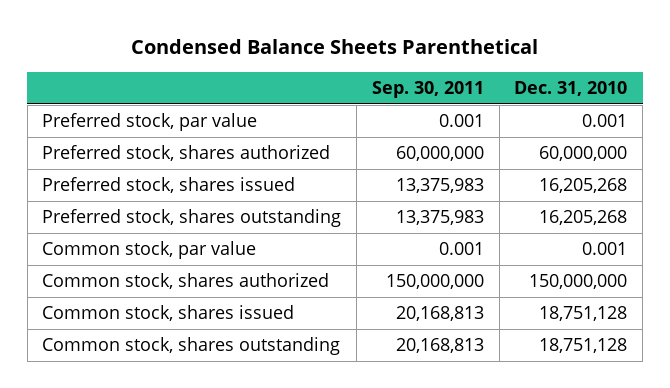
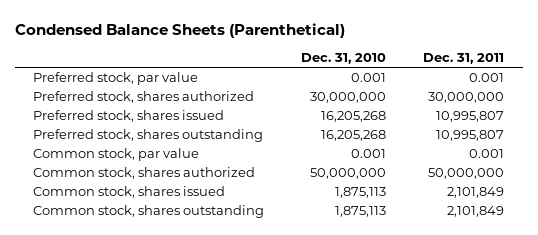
[130,39,538,55] Condensed Balance Sheets Parenthetical -> [14,23,345,39] Condensed Balance Sheets (Parenthetical)
[371,80,484,98] Sep. 30, 2011 -> none
none -> [423,53,505,65] Dec. 31, 2011
[539,146,628,162] 60,000,000 -> [310,92,387,104] 30,000,000
[529,274,628,290] 150,000,000 -> [310,168,387,180] 50,000,000
[539,306,628,322] 18,751,128 -> [335,187,387,199] 1,875,113
[539,338,628,354] 18,751,128 -> [335,206,387,218] 1,875,113

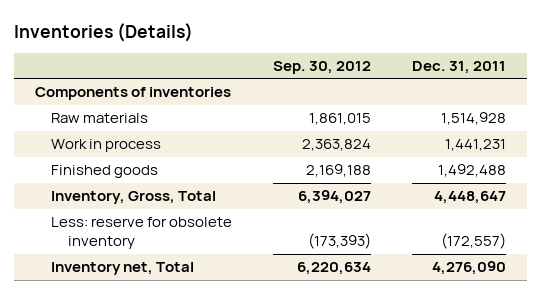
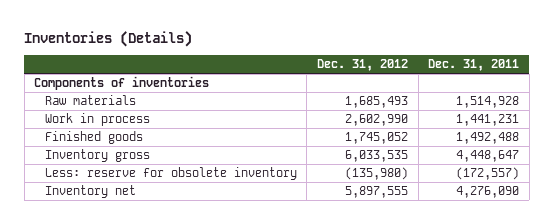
[273,61,372,75] Sep. 30, 2012 -> none
none -> [316,59,408,72] Dec. 31, 2012
[51,191,217,205] Inventory, Gross, Total -> [44,149,150,163] Inventory gross
[51,262,195,276] Inventory net, Total -> [44,185,136,199] Inventory net

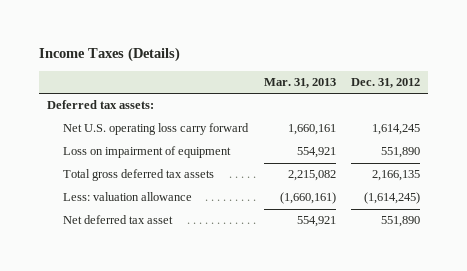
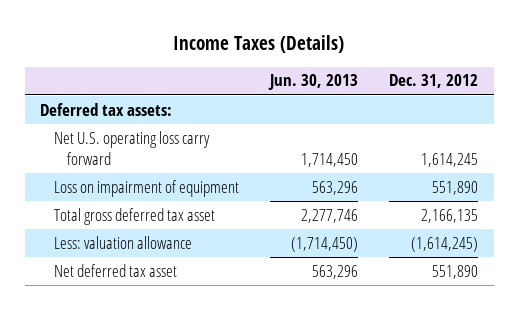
[263,78,336,89] Mar. 31, 2013 -> none
none -> [267,74,358,91] Jun. 30, 2013
[63,169,215,182] Total gross deferred tax assets -> [53,207,215,225] Total gross deferred tax asset

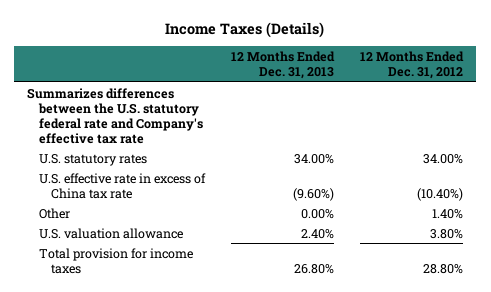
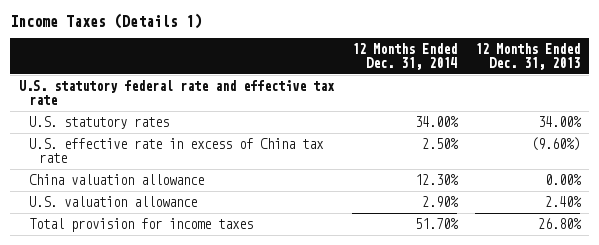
[165,21,325,38] Income Taxes (Details) -> [10,13,203,30] Income Taxes (Details 1)
[360,50,465,79] 12 Months Ended Dec. 31, 2012 -> none
none -> [351,43,457,71] 12 Months Ended Dec. 31, 2014
[27,87,204,144] Summarizes differences between the U.S. statutory federal rate and Company's effective tax rate -> [19,79,336,105] U.S. statutory federal rate and effective tax rate
[39,207,71,219] Other -> none
none -> [28,173,204,185] China valuation allowance

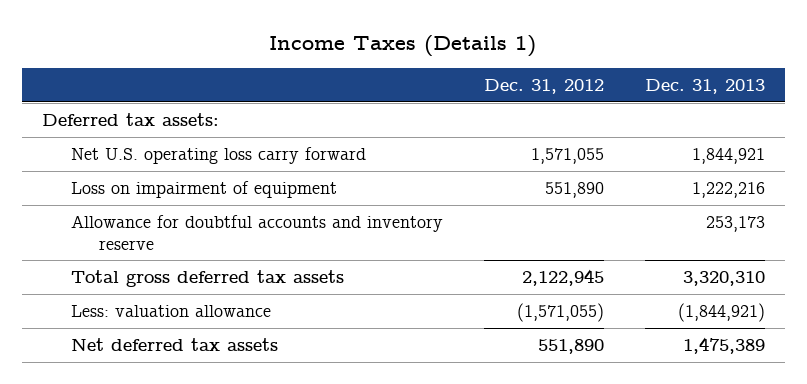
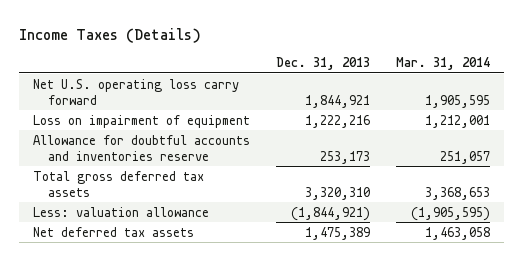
[269,34,537,57] Income Taxes (Details 1) -> [19,27,202,43] Income Taxes (Details)
[483,78,604,94] Dec. 31, 2012 -> none
none -> [396,57,491,71] Mar. 31, 2014
[42,113,220,127] Deferred tax assets: -> none
[70,215,443,250] Allowance for doubtful accounts and inventory reserve -> [32,134,250,161] Allowance for doubtful accounts and inventories reserve

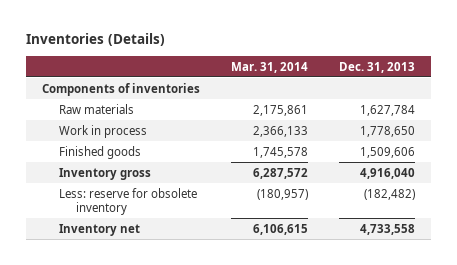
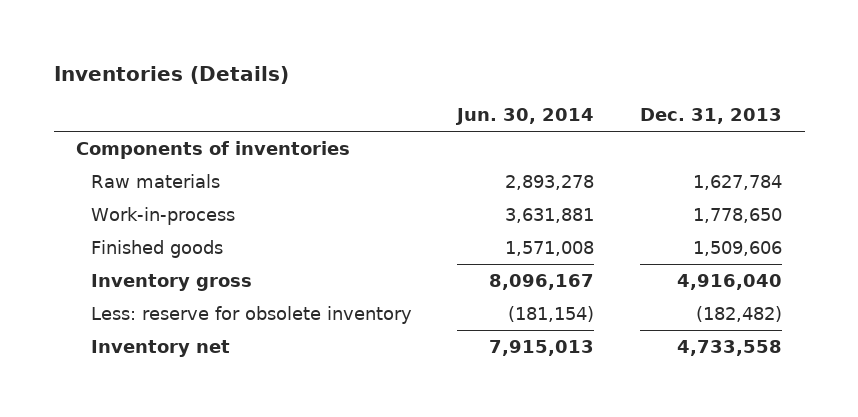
[230,61,308,73] Mar. 31, 2014 -> none
none -> [455,108,595,126] Jun. 30, 2014
[58,124,147,138] Work in process -> [90,206,235,225] Work-in-process

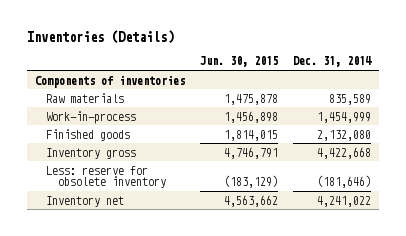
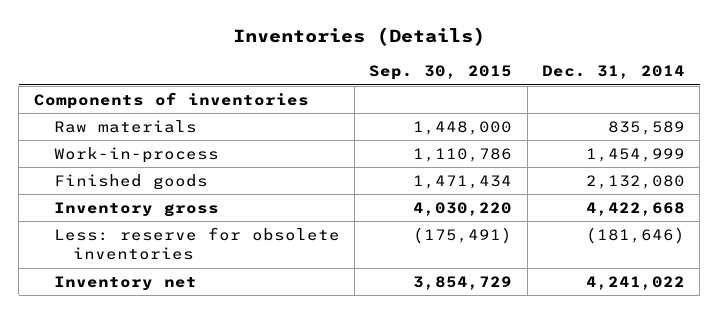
[200,56,279,68] Jun. 30, 2015 -> none
none -> [369,65,513,81] Sep. 30, 2015
[46,165,166,189] Less: reserve for obsolete inventory -> [53,226,340,261] Less: reserve for obsolete inventories

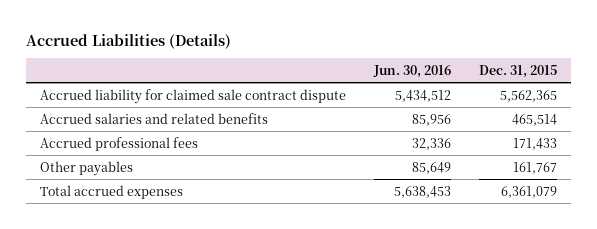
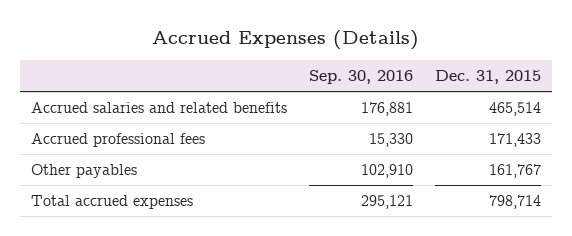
[26,33,232,49] Accrued Liabilities (Details) -> [151,30,419,51] Accrued Expenses (Details)
[372,64,451,78] Jun. 30, 2016 -> none
none -> [308,70,413,85] Sep. 30, 2016
[40,88,347,104] Accrued liability for claimed sale contract dispute -> none
[500,185,557,198] 6,361,079 -> [488,194,541,209] 798,714

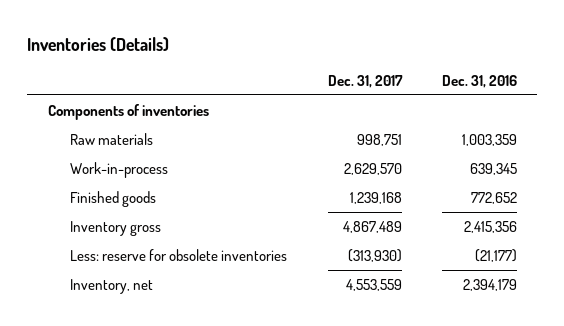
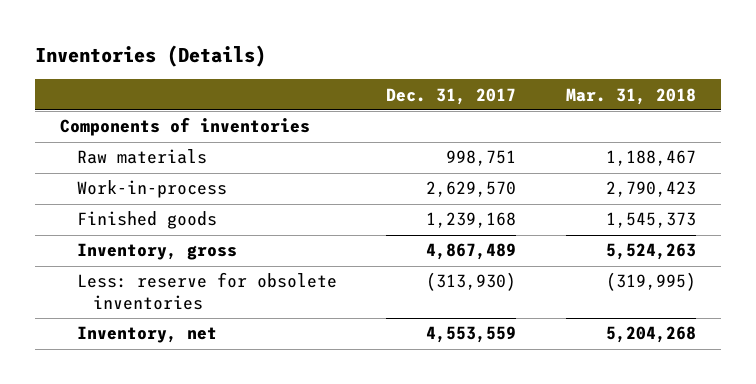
[441,74,517,88] Dec. 31, 2016 -> none
none -> [566,87,697,105] Mar. 31, 2018
[70,220,162,236] Inventory gross -> [76,243,237,261] Inventory, gross

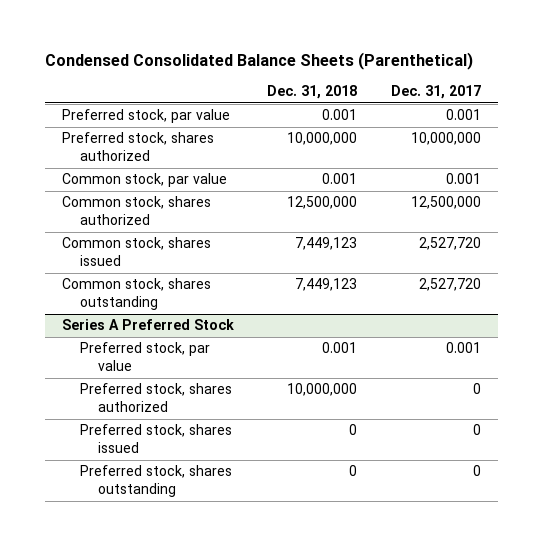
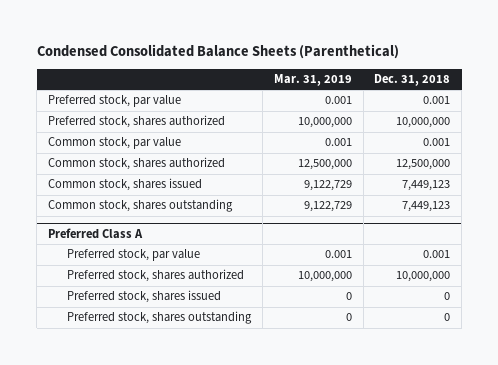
[391,85,482,100] Dec. 31, 2017 -> none
none -> [273,74,352,87] Mar. 31, 2019
[61,319,234,331] Series A Preferred Stock -> [48,228,144,240] Preferred Class A

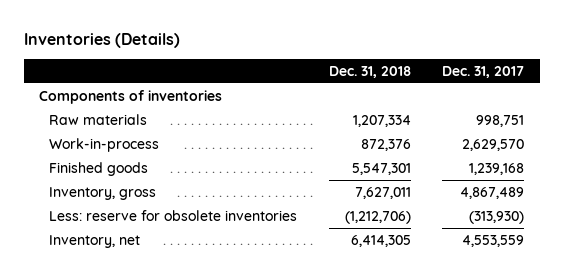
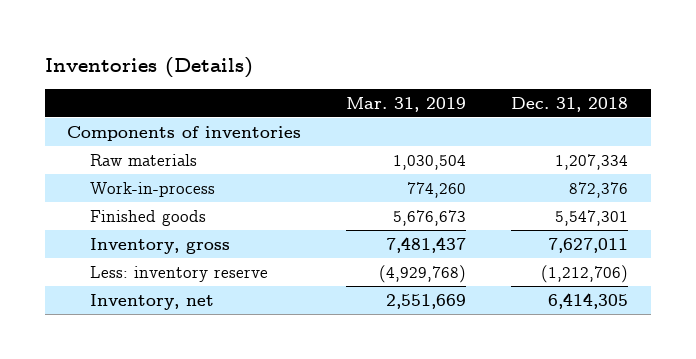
[442,65,525,78] Dec. 31, 2017 -> none
none -> [346,96,467,112] Mar. 31, 2019
[49,209,298,221] Less: reserve for obsolete inventories -> [90,265,269,282] Less: inventory reserve

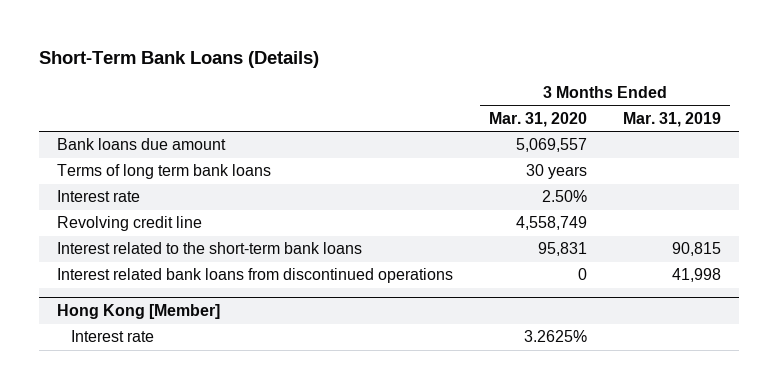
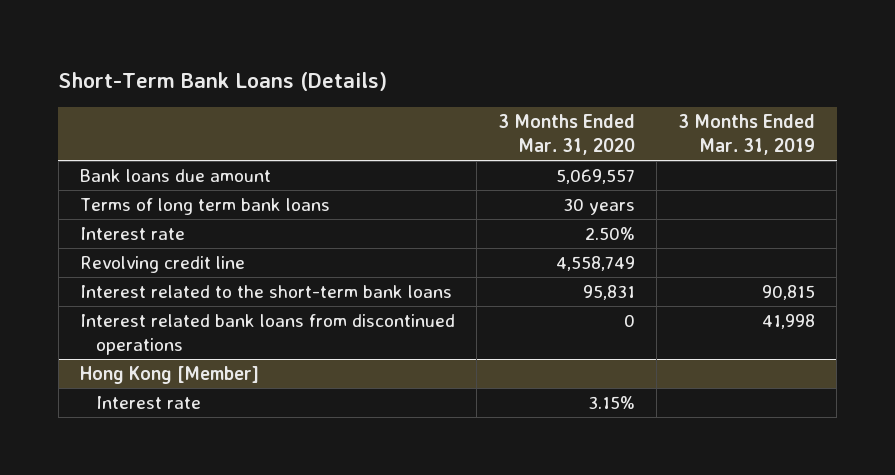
[523,330,587,343] 3.2625% -> [588,395,636,409] 3.15%

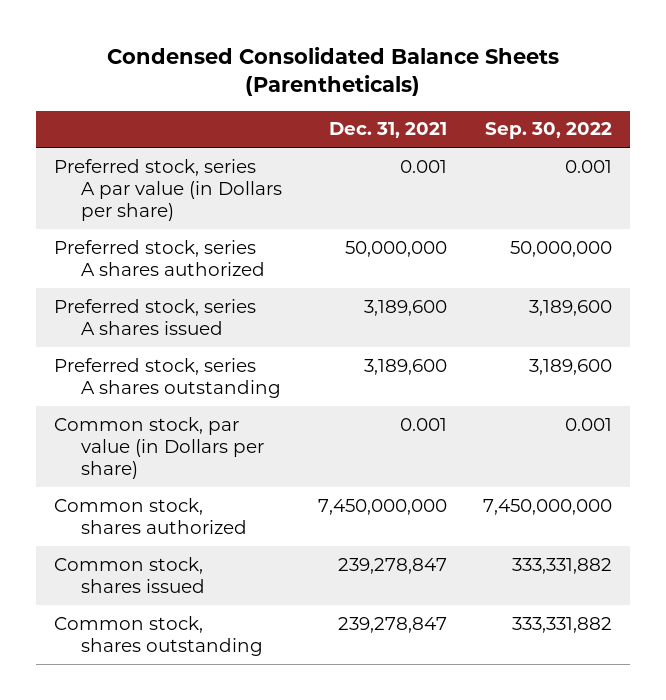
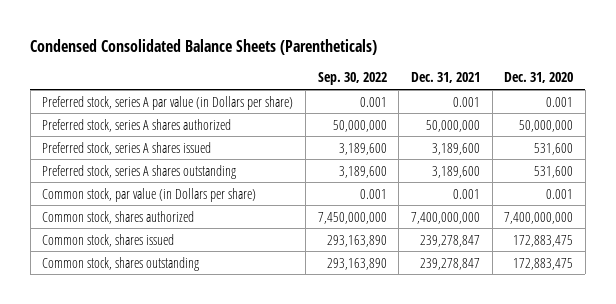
none -> [504,72,574,84] Dec. 31, 2020
[317,498,447,515] 7,450,000,000 -> [410,211,480,224] 7,400,000,000
[512,557,613,574] 333,331,882 -> [326,234,387,247] 293,163,890
[512,616,613,633] 333,331,882 -> [326,257,387,270] 293,163,890

